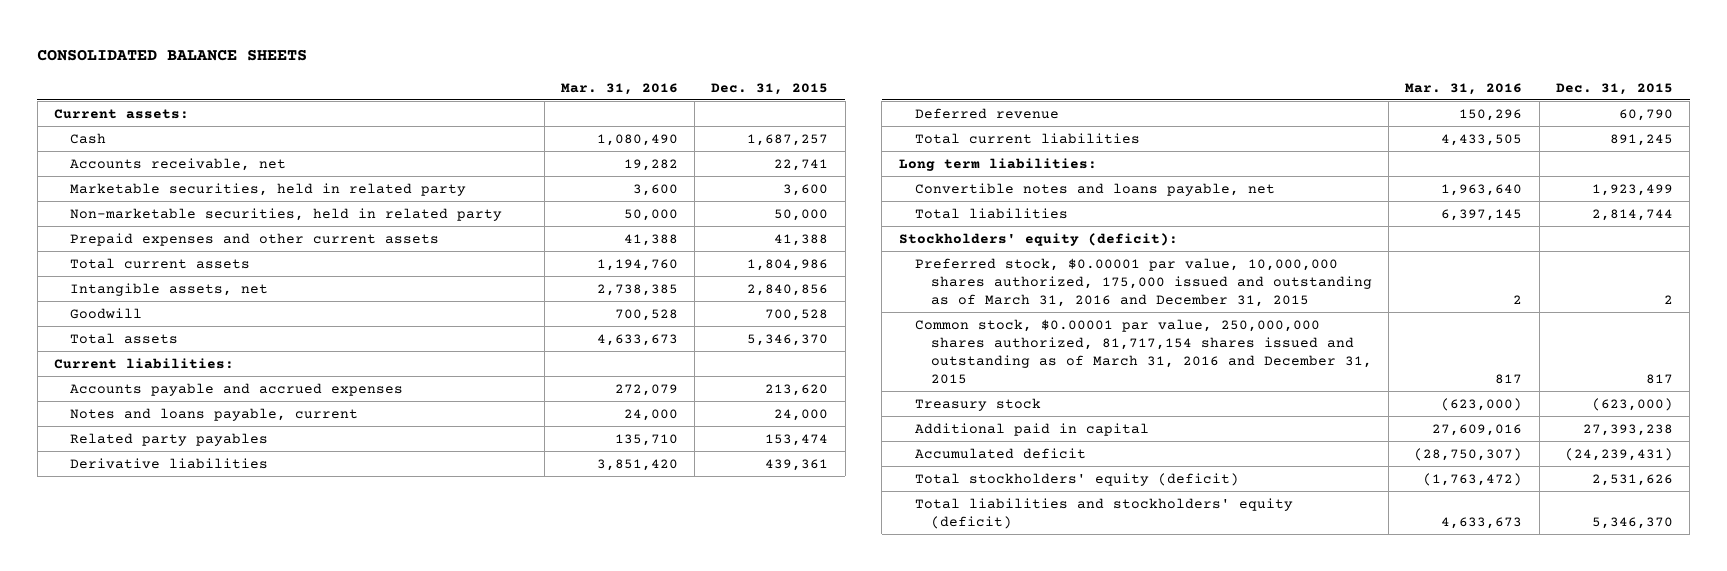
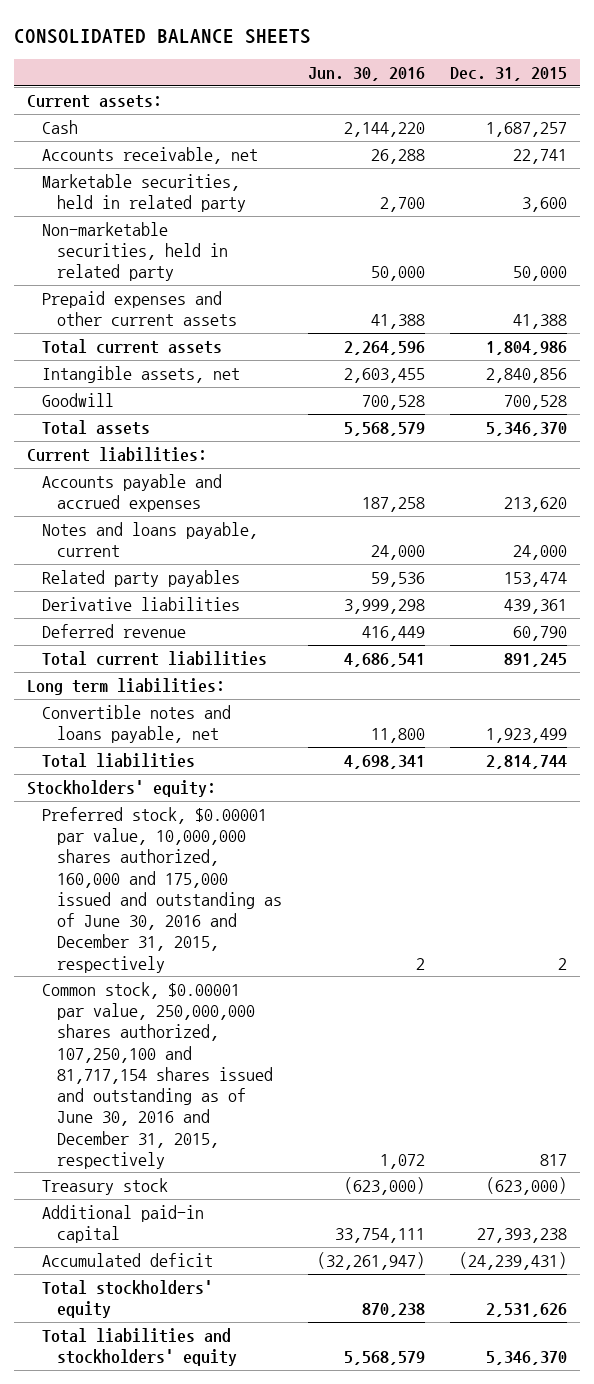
[560,82,678,95] Mar. 31, 2016 -> none
none -> [307,67,425,82] Jun. 30, 2016
[898,232,1178,246] Stockholders' equity (deficit): -> [26,779,216,797] Stockholders' equity:
[914,257,1373,307] Preferred stock, $0.00001 par value, 10,000,000 shares authorized, 175,000 issued and outstanding as of March 31, 2016 and December 31, 2015 -> [42,806,283,973] Preferred stock, $0.00001 par value, 10,000,000 shares authorized, 160,000 and 175,000 issued and outstanding as of June 30, 2016 and December 31, 2015, respectively
[914,318,1373,384] Common stock, $0.00001 par value, 250,000,000 shares authorized, 81,717,154 shares issued and outstanding as of March 31, 2016 and December 31, 2015 -> [42,981,274,1169] Common stock, $0.00001 par value, 250,000,000 shares authorized, 107,250,100 and 81,717,154 shares issued and outstanding as of June 30, 2016 and December 31, 2015, respectively
[914,422,1149,436] Additional paid in capital -> [42,1204,205,1244] Additional paid-in capital
[914,472,1239,486] Total stockholders' equity (deficit) -> [42,1279,214,1319] Total stockholders' equity
[914,497,1293,529] Total liabilities and stockholders' equity (deficit) -> [42,1327,238,1367] Total liabilities and stockholders' equity

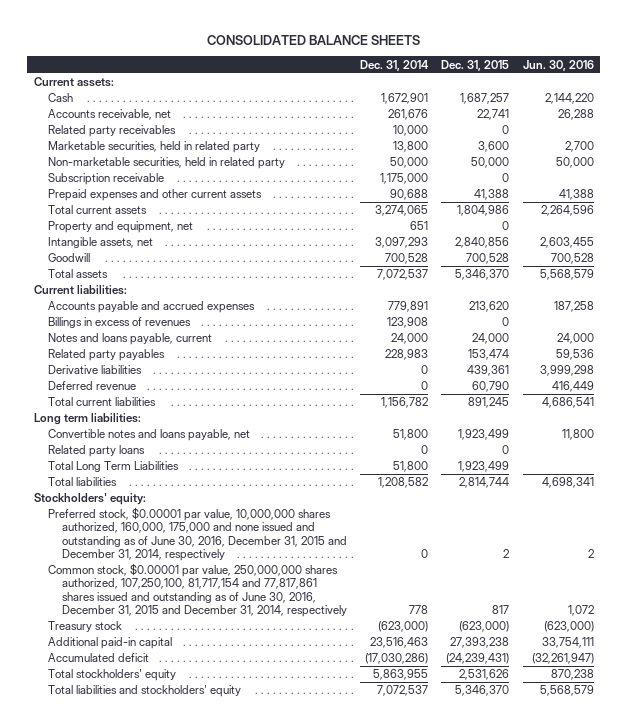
none -> [360,59,430,71] Dec. 31, 2014
none -> [47,125,176,138] Related party receivables
none -> [47,173,164,186] Subscription receivable
none -> [47,221,193,234] Property and equipment, net
none -> [47,317,191,329] Billings in excess of revenues
none -> [47,445,145,458] Related party loans
none -> [47,461,179,473] Total Long Term Liabilities
[42,806,283,973] Preferred stock, $0.00001 par value, 10,000,000 shares authorized, 160,000 and 175,000 issued and outstanding as of June 30, 2016 and December 31, 2015, respectively -> [47,507,348,561] Preferred stock, $0.00001 par value, 10,000,000 shares authorized, 160,000, 175,000 and none issued and outstanding as of June 30, 2016, December 31, 2015 and December 31, 2014, respectively
[42,981,274,1169] Common stock, $0.00001 par value, 250,000,000 shares authorized, 107,250,100 and 81,717,154 shares issued and outstanding as of June 30, 2016 and December 31, 2015, respectively -> [47,563,348,617] Common stock, $0.00001 par value, 250,000,000 shares authorized, 107,250,100, 81,717,154 and 77,817,861 shares issued and outstanding as of June 30, 2016, December 31, 2015 and December 31, 2014, respectively

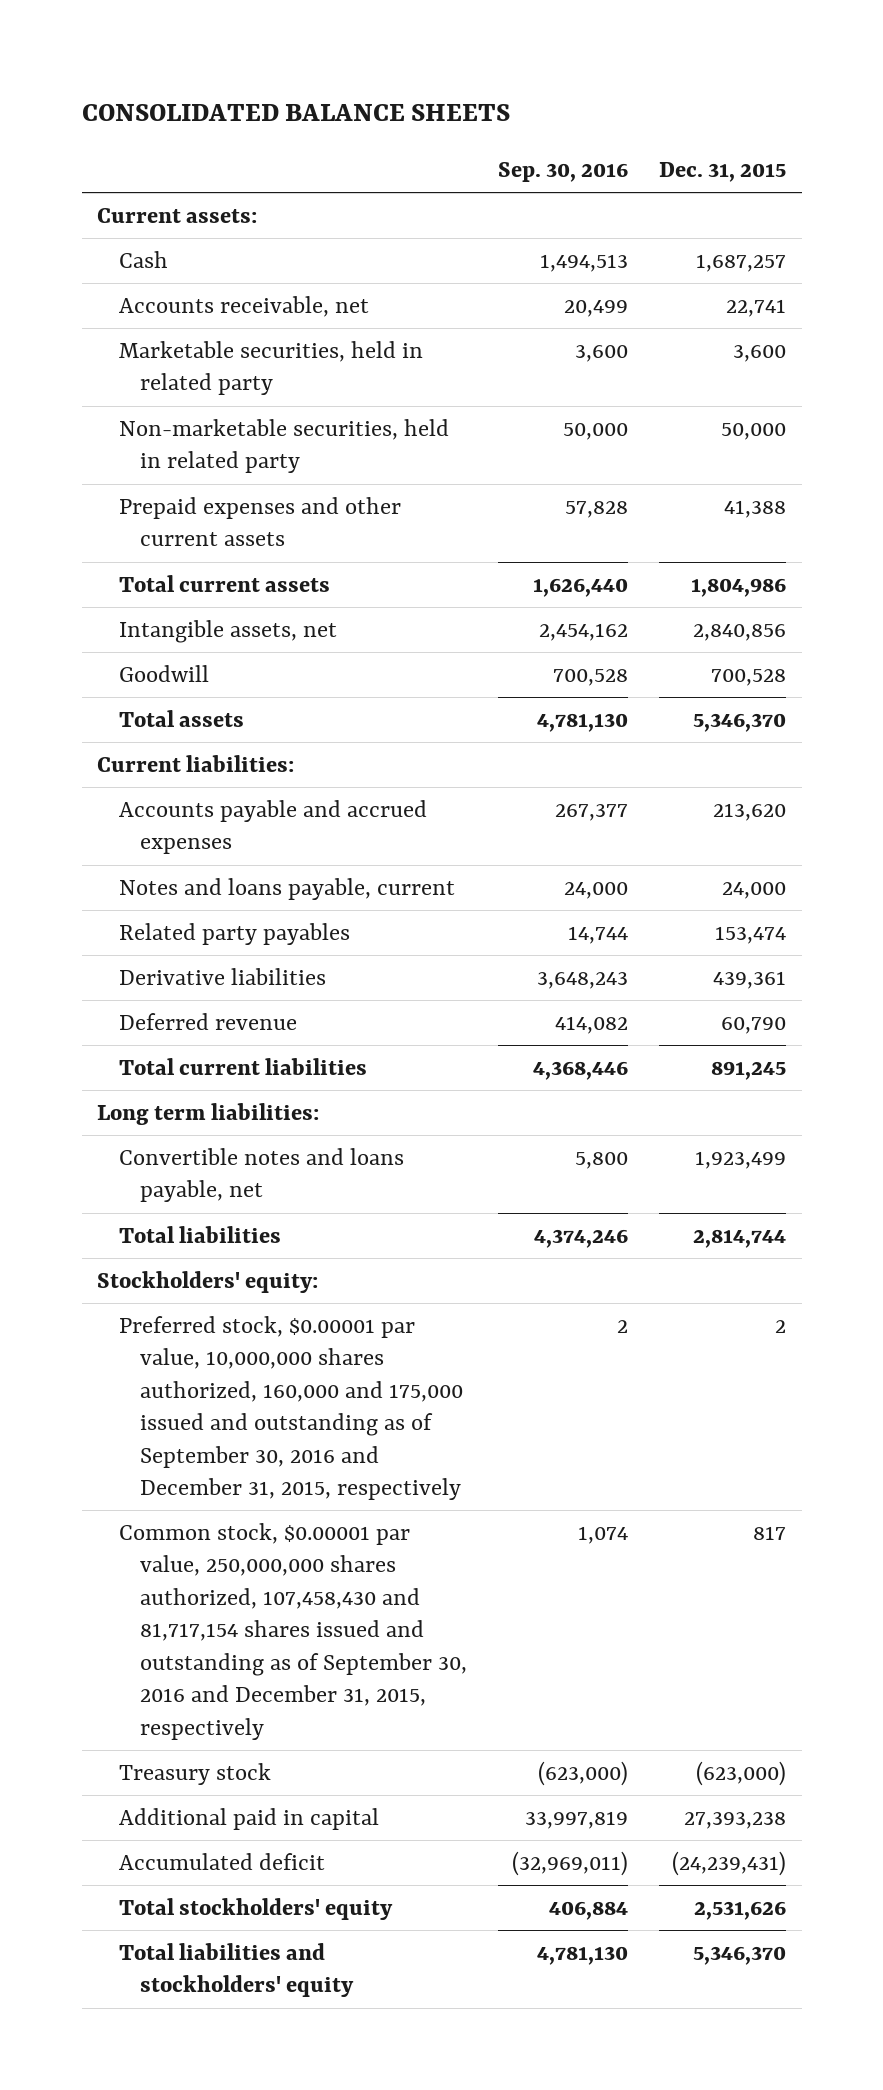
[360,59,430,71] Dec. 31, 2014 -> none
[522,59,594,71] Jun. 30, 2016 -> none
none -> [498,161,629,182] Sep. 30, 2016
[47,125,176,138] Related party receivables -> none
[47,173,164,186] Subscription receivable -> none
[47,221,193,234] Property and equipment, net -> none
[47,317,191,329] Billings in excess of revenues -> none
[47,445,145,458] Related party loans -> none
[47,461,179,473] Total Long Term Liabilities -> none
[47,507,348,561] Preferred stock, $0.00001 par value, 10,000,000 shares authorized, 160,000, 175,000 and none issued and outstanding as of June 30, 2016, December 31, 2015 and December 31, 2014, respectively -> [118,1315,464,1501] Preferred stock, $0.00001 par value, 10,000,000 shares authorized, 160,000 and 175,000 issued and outstanding as of September 30, 2016 and December 31, 2015, respectively
[47,563,348,617] Common stock, $0.00001 par value, 250,000,000 shares authorized, 107,250,100, 81,717,154 and 77,817,861 shares issued and outstanding as of June 30, 2016, December 31, 2015 and December 31, 2014, respectively -> [118,1522,468,1740] Common stock, $0.00001 par value, 250,000,000 shares authorized, 107,458,430 and 81,717,154 shares issued and outstanding as of September 30, 2016 and December 31, 2015, respectively
[47,637,172,650] Additional paid-in capital -> [118,1807,379,1830] Additional paid in capital

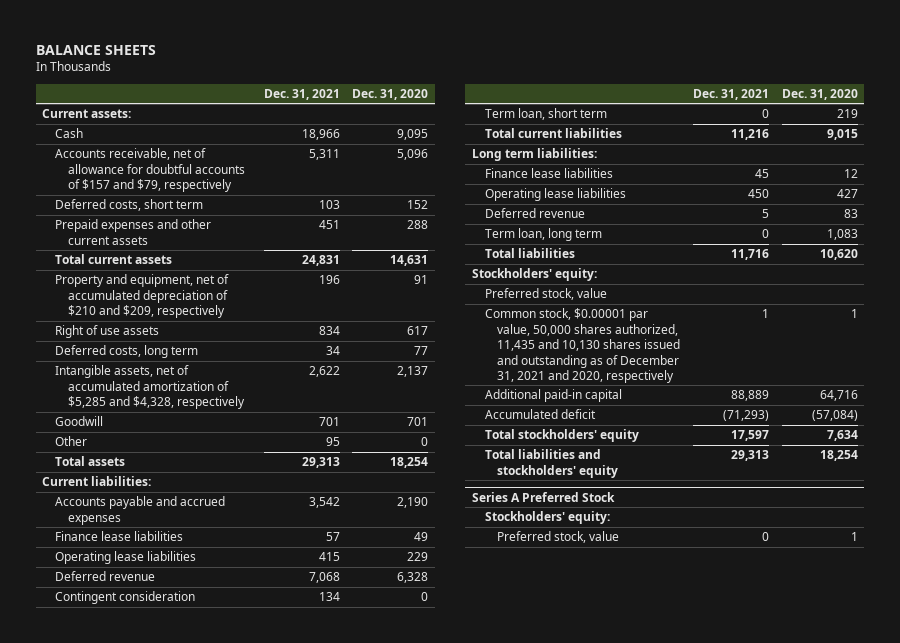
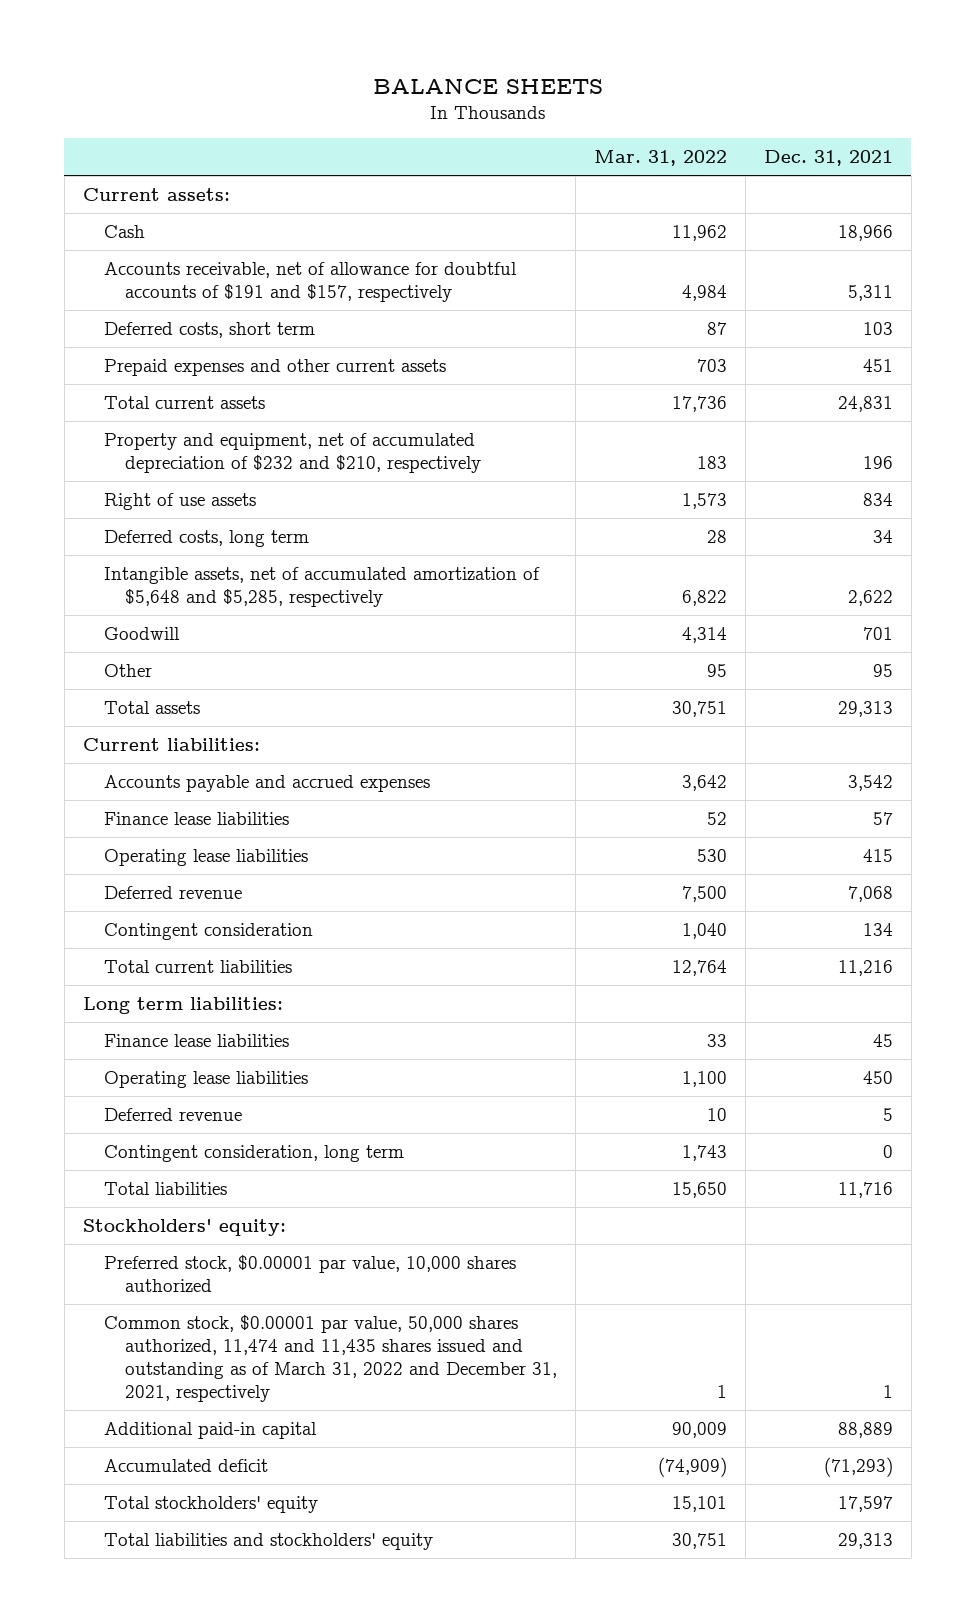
[352,89,429,101] Dec. 31, 2020 -> none
none -> [593,150,727,167] Mar. 31, 2022
[55,148,245,193] Accounts receivable, net of allowance for doubtful accounts of $157 and $79, respectively -> [103,261,517,302] Accounts receivable, net of allowance for doubtful accounts of $191 and $157, respectively
[55,274,230,319] Property and equipment, net of accumulated depreciation of $210 and $209, respectively -> [103,432,481,473] Property and equipment, net of accumulated depreciation of $232 and $210, respectively
[55,365,245,410] Intangible assets, net of accumulated amortization of $5,285 and $4,328, respectively -> [103,566,540,607] Intangible assets, net of accumulated amortization of $5,648 and $5,285, respectively
[484,108,607,121] Term loan, short term -> none
[484,228,602,242] Term loan, long term -> none
none -> [103,1144,404,1162] Contingent consideration, long term
[484,288,607,301] Preferred stock, value -> [103,1254,516,1292] Preferred stock, $0.00001 par value, 10,000 shares authorized
[484,308,681,383] Common stock, $0.00001 par value, 50,000 shares authorized, 11,435 and 10,130 shares issued and outstanding as of December 31, 2021 and 2020, respectively -> [103,1314,557,1402] Common stock, $0.00001 par value, 50,000 shares authorized, 11,474 and 11,435 shares issued and outstanding as of March 31, 2022 and December 31, 2021, respectively
[471,491,615,502] Series A Preferred Stock -> none
[484,511,610,525] Stockholders' equity: -> none
[497,531,620,544] Preferred stock, value -> none

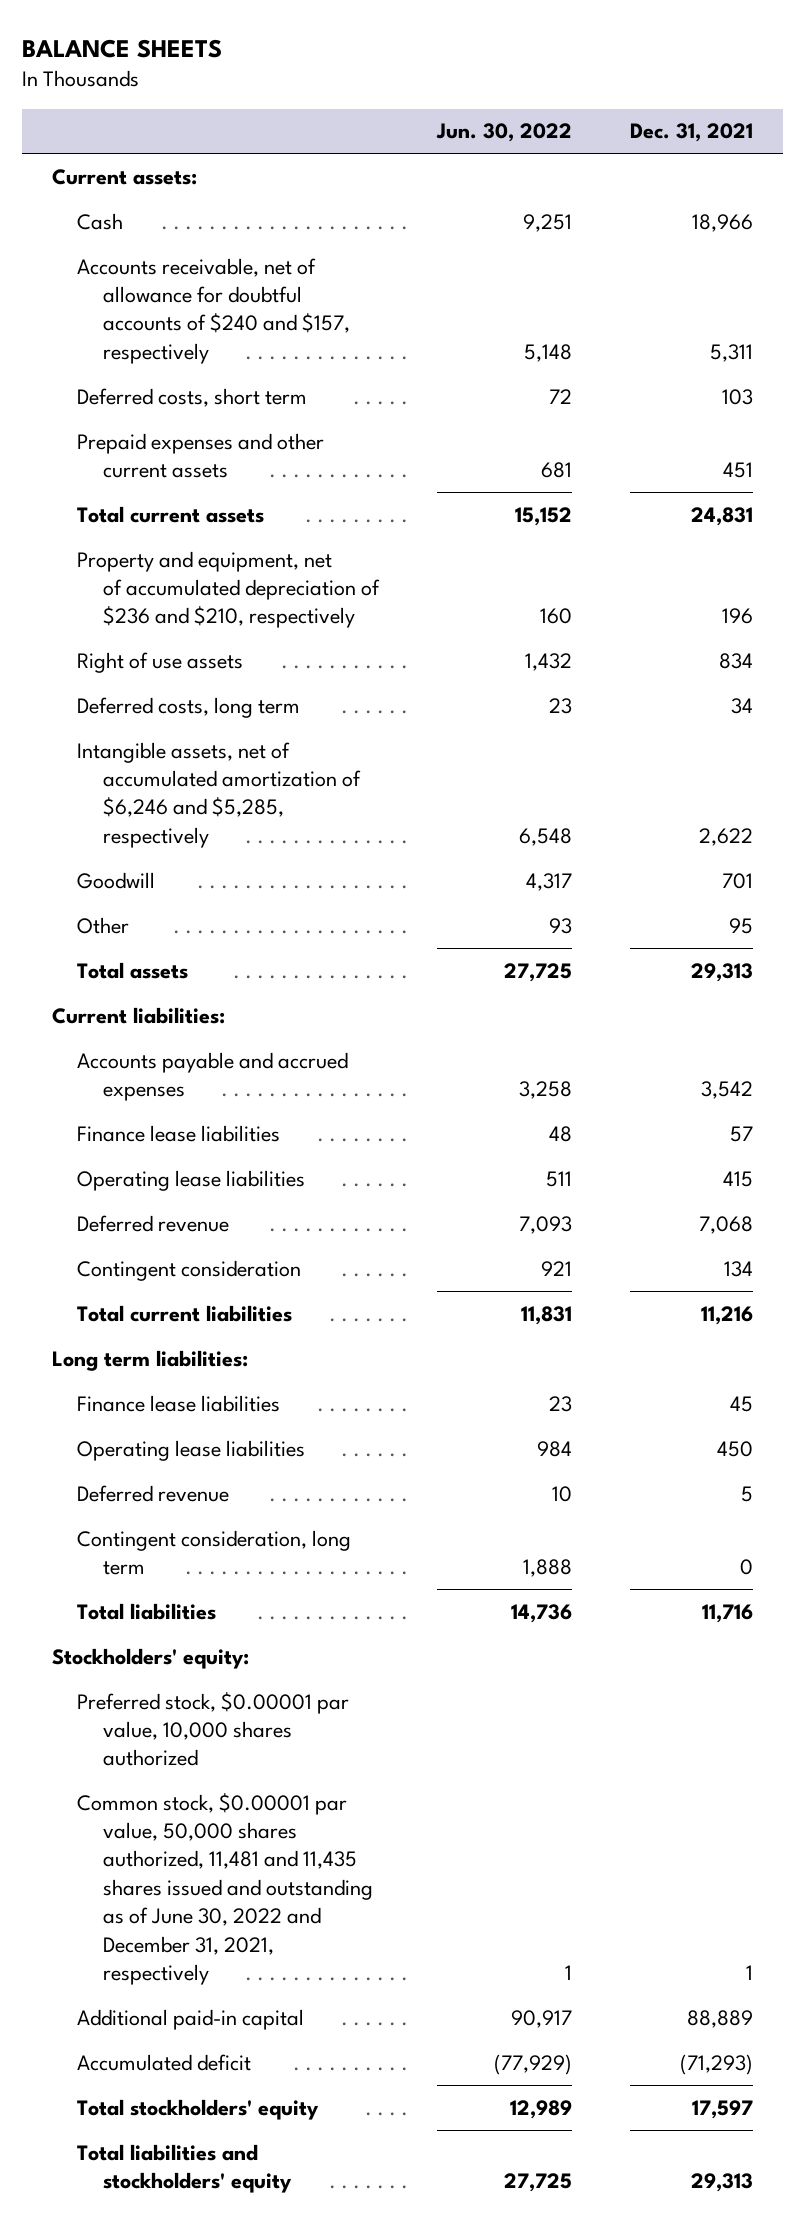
[593,150,727,167] Mar. 31, 2022 -> none
none -> [436,123,573,143] Jun. 30, 2022
[103,261,517,302] Accounts receivable, net of allowance for doubtful accounts of $191 and $157, respectively -> [77,257,350,364] Accounts receivable, net of allowance for doubtful accounts of $240 and $157, respectively
[103,432,481,473] Property and equipment, net of accumulated depreciation of $232 and $210, respectively -> [77,550,380,629] Property and equipment, net of accumulated depreciation of $236 and $210, respectively
[103,566,540,607] Intangible assets, net of accumulated amortization of $5,648 and $5,285, respectively -> [77,741,361,848] Intangible assets, net of accumulated amortization of $6,246 and $5,285, respectively
[103,1314,557,1402] Common stock, $0.00001 par value, 50,000 shares authorized, 11,474 and 11,435 shares issued and outstanding as of March 31, 2022 and December 31, 2021, respectively -> [77,1792,373,1986] Common stock, $0.00001 par value, 50,000 shares authorized, 11,481 and 11,435 shares issued and outstanding as of June 30, 2022 and December 31, 2021, respectively

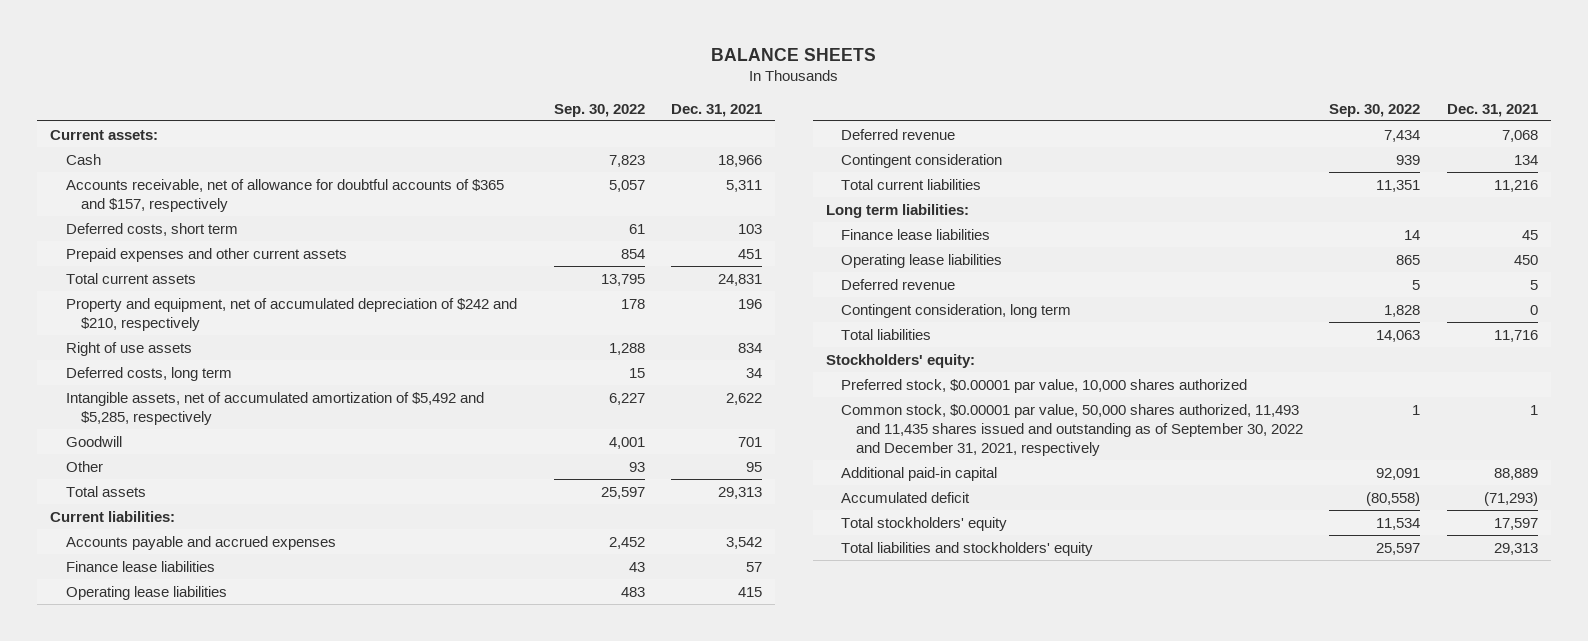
[436,123,573,143] Jun. 30, 2022 -> none
none -> [554,103,646,117] Sep. 30, 2022
[77,257,350,364] Accounts receivable, net of allowance for doubtful accounts of $240 and $157, respectively -> [65,178,504,212] Accounts receivable, net of allowance for doubtful accounts of $365 and $157, respectively
[77,550,380,629] Property and equipment, net of accumulated depreciation of $236 and $210, respectively -> [65,297,517,331] Property and equipment, net of accumulated depreciation of $242 and $210, respectively
[77,741,361,848] Intangible assets, net of accumulated amortization of $6,246 and $5,285, respectively -> [65,391,484,425] Intangible assets, net of accumulated amortization of $5,492 and $5,285, respectively
[77,1792,373,1986] Common stock, $0.00001 par value, 50,000 shares authorized, 11,481 and 11,435 shares issued and outstanding as of June 30, 2022 and December 31, 2021, respectively -> [841,403,1304,456] Common stock, $0.00001 par value, 50,000 shares authorized, 11,493 and 11,435 shares issued and outstanding as of September 30, 2022 and December 31, 2021, respectively

